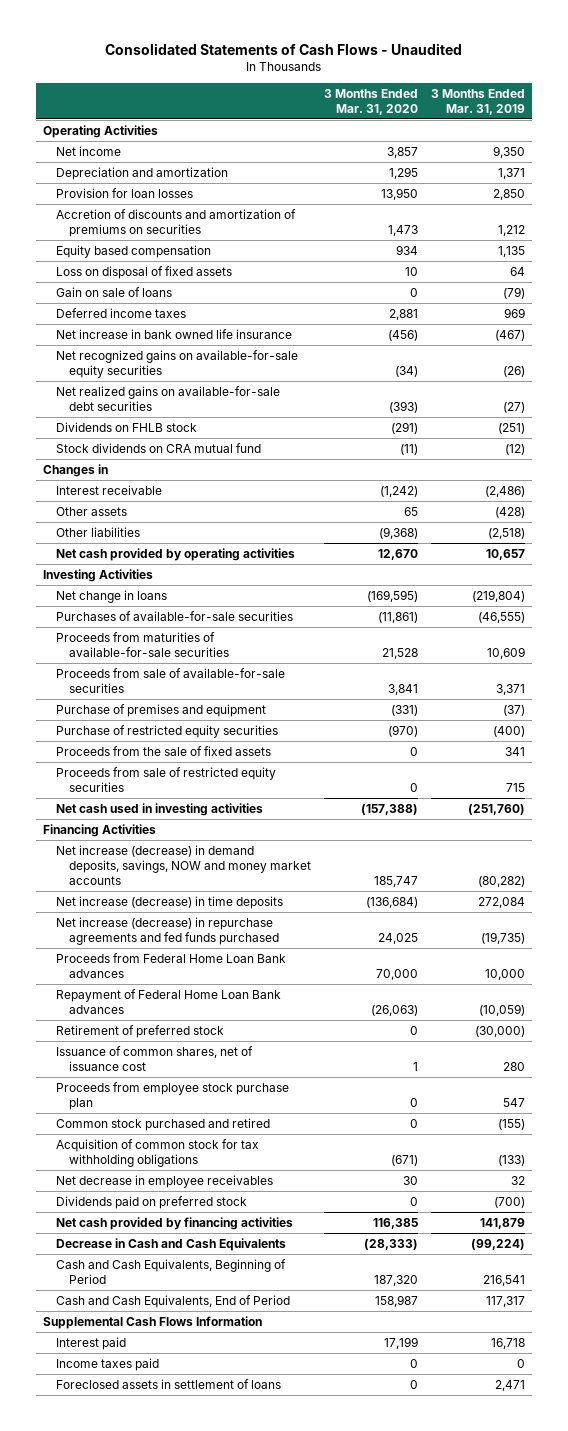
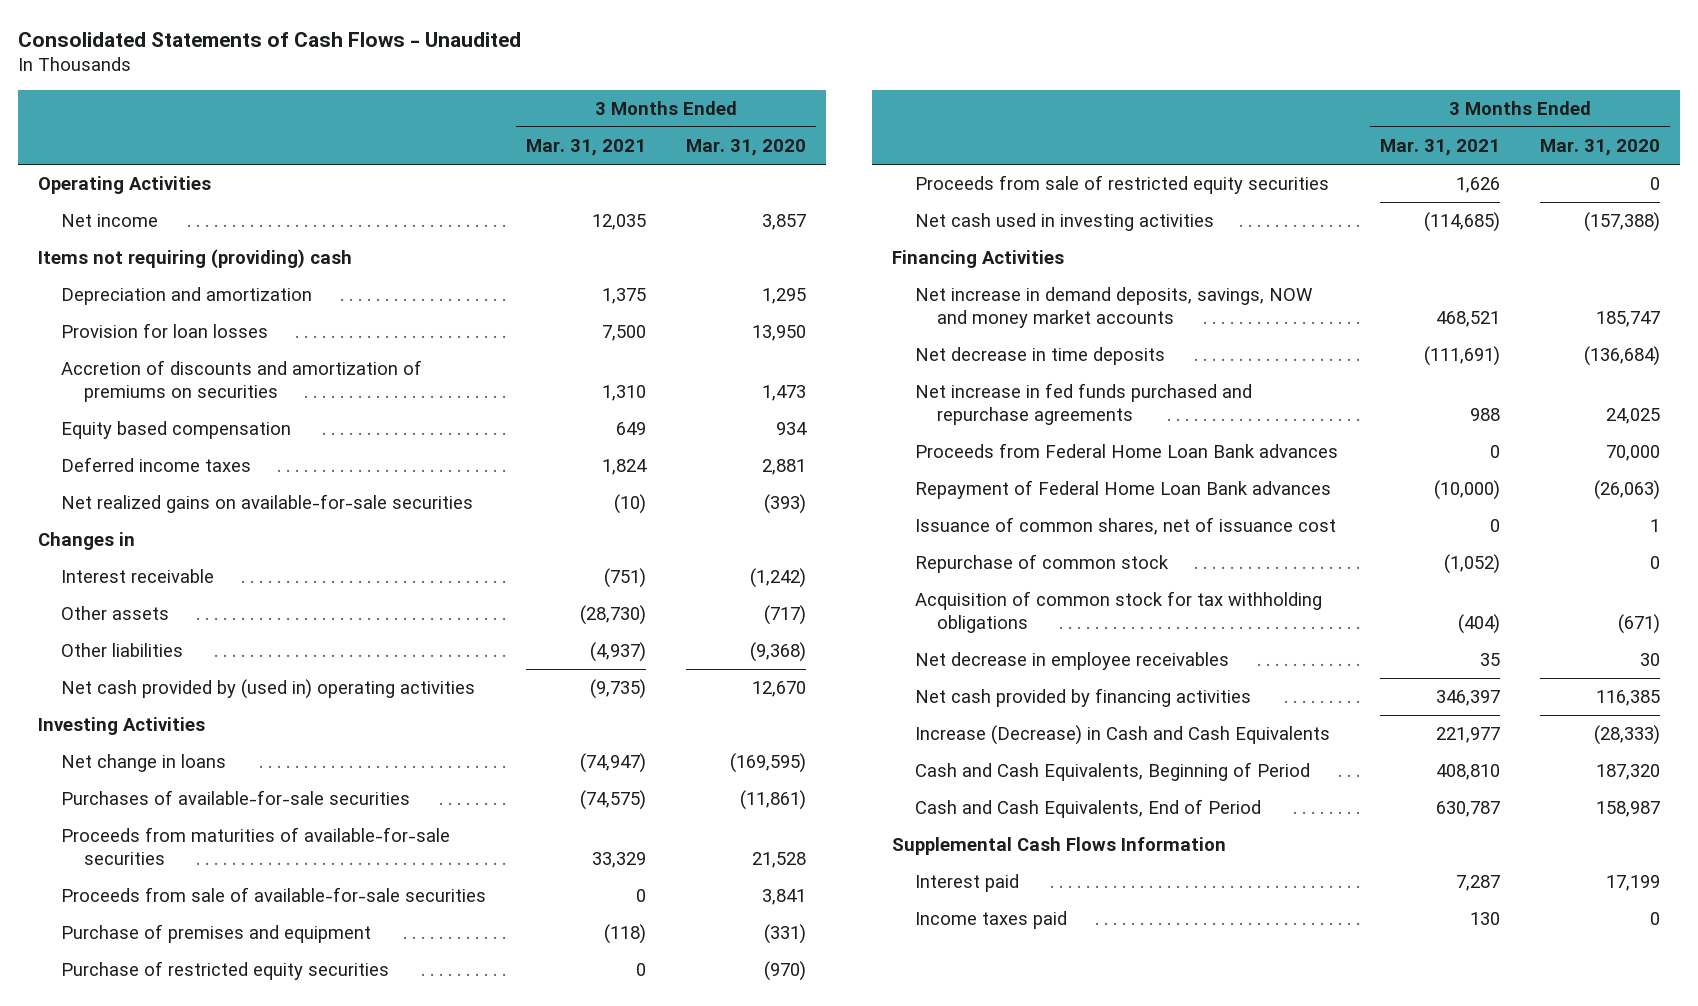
[430,89,525,115] 3 Months Ended Mar. 31, 2019 -> none
none -> [525,139,646,157] Mar. 31, 2021
none -> [38,249,353,269] Items not requiring (providing) cash
[55,265,232,279] Loss on disposal of fixed assets -> none
[55,286,172,297] Gain on sale of loans -> none
[55,328,292,339] Net increase in bank owned life insurance -> none
[55,349,298,378] Net recognized gains on available-for-sale equity securities -> none
[55,421,197,432] Dividends on FHLB stock -> none
[55,442,261,453] Stock dividends on CRA mutual fund -> none
[55,385,280,411] Net realized gains on available-for-sale debt securities -> [60,494,473,514] Net realized gains on available-for-sale securities
[403,506,418,516] 65 -> [764,605,807,626] (717)
[55,547,295,561] Net cash provided by operating activities -> [60,679,475,700] Net cash provided by (used in) operating activities
[55,745,271,756] Proceeds from the sale of fixed assets -> none
[55,844,311,885] Net increase (decrease) in demand deposits, savings, NOW and money market accounts -> [914,287,1313,329] Net increase in demand deposits, savings, NOW and money market accounts
[55,895,283,909] Net increase (decrease) in time deposits -> [914,347,1165,366] Net decrease in time deposits
[55,916,279,945] Net increase (decrease) in repurchase agreements and fed funds purchased -> [914,383,1252,426] Net increase in fed funds purchased and repurchase agreements
[55,1024,224,1038] Retirement of preferred stock -> none
[55,1081,289,1110] Proceeds from employee stock purchase plan -> none
[55,1117,270,1131] Common stock purchased and retired -> [914,554,1169,574] Repurchase of common stock
[55,1195,247,1209] Dividends paid on preferred stock -> none
[55,1237,286,1251] Decrease in Cash and Cash Equivalents -> [914,725,1330,746] Increase (Decrease) in Cash and Cash Equivalents
[55,1378,281,1389] Foreclosed assets in settlement of loans -> none

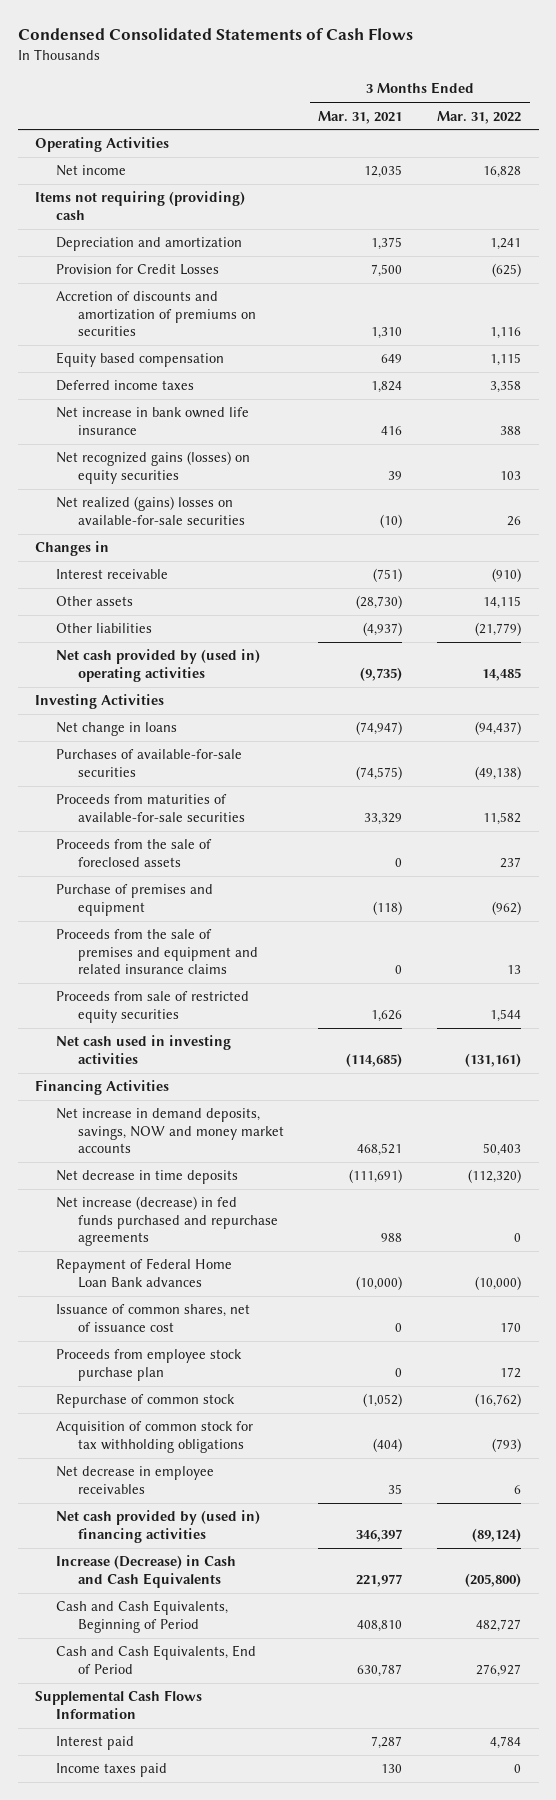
[18,31,522,47] Consolidated Statements of Cash Flows - Unaudited -> [17,28,413,41] Condensed Consolidated Statements of Cash Flows
[686,139,807,157] Mar. 31, 2020 -> none
none -> [437,110,522,124] Mar. 31, 2022
[60,323,268,339] Provision for loan losses -> [56,264,220,276] Provision for Credit Losses
none -> [56,407,250,435] Net increase in bank owned life insurance
none -> [56,451,251,484] Net recognized gains (losses) on equity securities
[60,494,473,514] Net realized gains on available-for-sale securities -> [56,496,245,525] Net realized (gains) losses on available-for-sale securities
[60,887,486,903] Proceeds from sale of available-for-sale securities -> none
none -> [56,839,213,867] Proceeds from the sale of foreclosed assets
[60,961,389,981] Purchase of restricted equity securities -> none
none -> [56,929,258,974] Proceeds from the sale of premises and equipment and related insurance claims
[914,443,1338,459] Proceeds from Federal Home Loan Bank advances -> none
[914,383,1252,426] Net increase in fed funds purchased and repurchase agreements -> [56,1196,278,1246] Net increase (decrease) in fed funds purchased and repurchase agreements
none -> [56,1349,243,1381] Proceeds from employee stock purchase plan
[914,688,1251,708] Net cash provided by financing activities -> [56,1510,261,1543] Net cash provided by (used in) financing activities

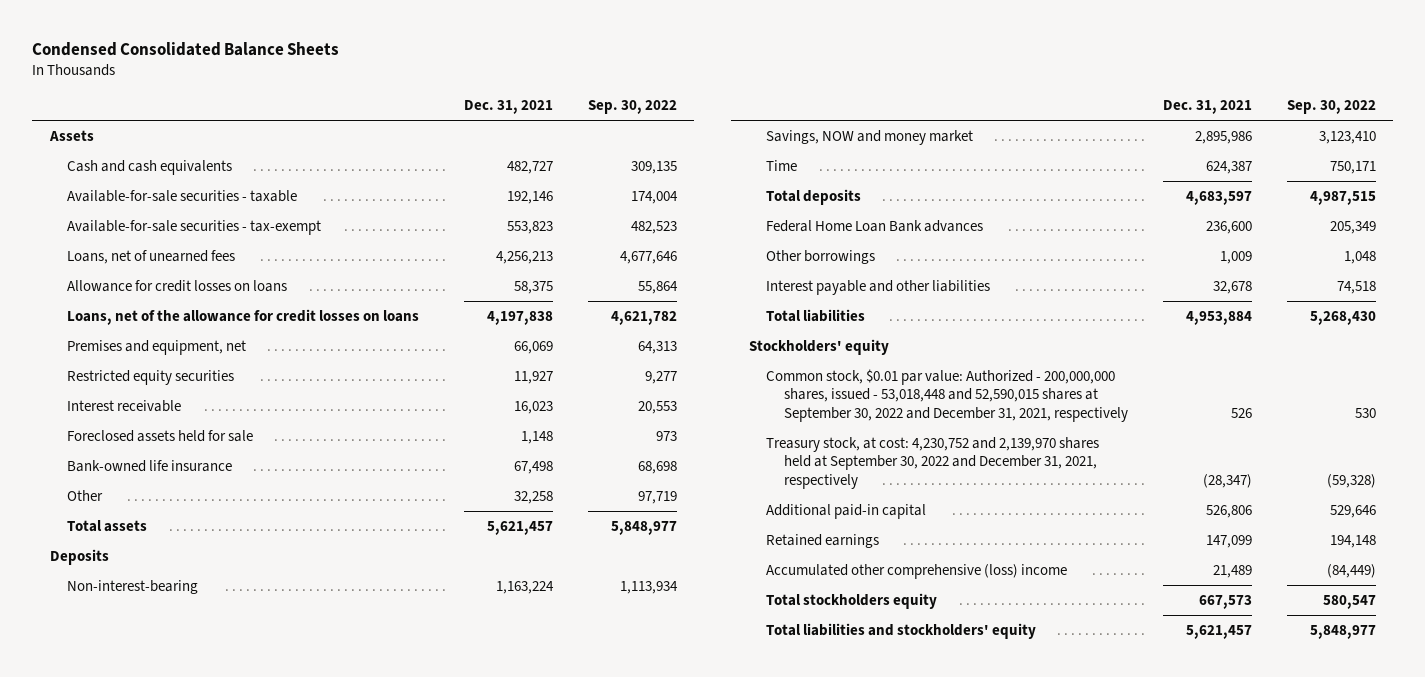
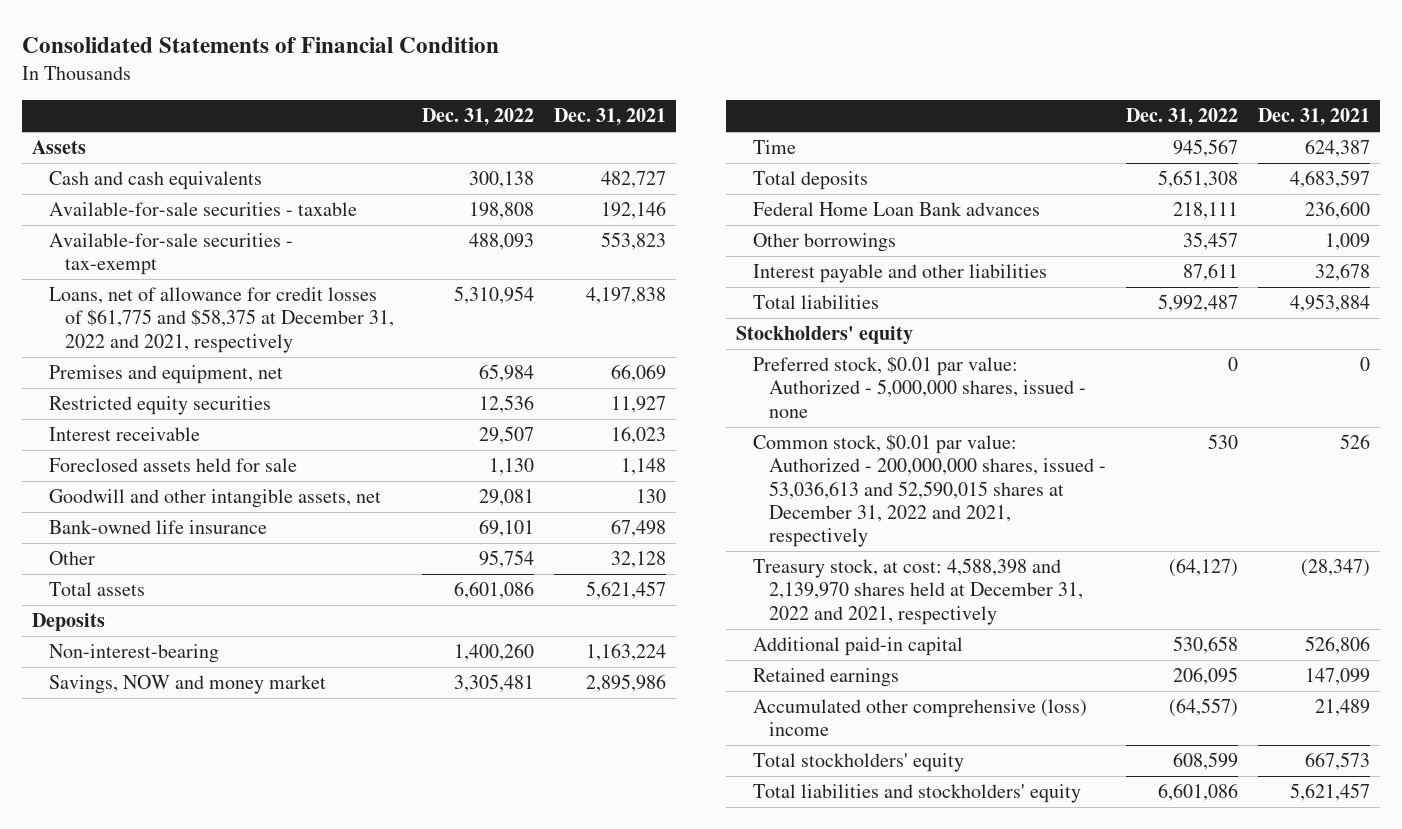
[32,42,340,57] Condensed Consolidated Balance Sheets -> [22,37,500,54] Consolidated Statements of Financial Condition
[587,100,677,115] Sep. 30, 2022 -> none
none -> [422,108,535,127] Dec. 31, 2022
[67,249,236,264] Loans, net of unearned fees -> none
[67,279,288,292] Allowance for credit losses on loans -> none
[67,308,420,325] Loans, net of the allowance for credit losses on loans -> [48,287,395,353] Loans, net of allowance for credit losses of $61,775 and $58,375 at December 31, 2022 and 2021, respectively
none -> [48,489,381,509] Goodwill and other intangible assets, net
[513,490,553,504] 32,258 -> [611,551,667,569] 32,128
none -> [752,356,1087,418] Preferred stock, $0.01 par value: Authorized - 5,000,000 shares, issued - none
[766,368,1128,422] Common stock, $0.01 par value: Authorized - 200,000,000 shares, issued - 53,018,448 and 52,590,015 shares at September 30, 2022 and December 31, 2021, respectively -> [752,434,1107,548] Common stock, $0.01 par value: Authorized - 200,000,000 shares, issued - 53,036,613 and 52,590,015 shares at December 31, 2022 and 2021, respectively
[766,436,1100,489] Treasury stock, at cost: 4,230,752 and 2,139,970 shares held at September 30, 2022 and December 31, 2021, respectively -> [752,558,1084,625] Treasury stock, at cost: 4,588,398 and 2,139,970 shares held at December 31, 2022 and 2021, respectively
[766,592,938,609] Total stockholders equity -> [752,753,964,773] Total stockholders' equity

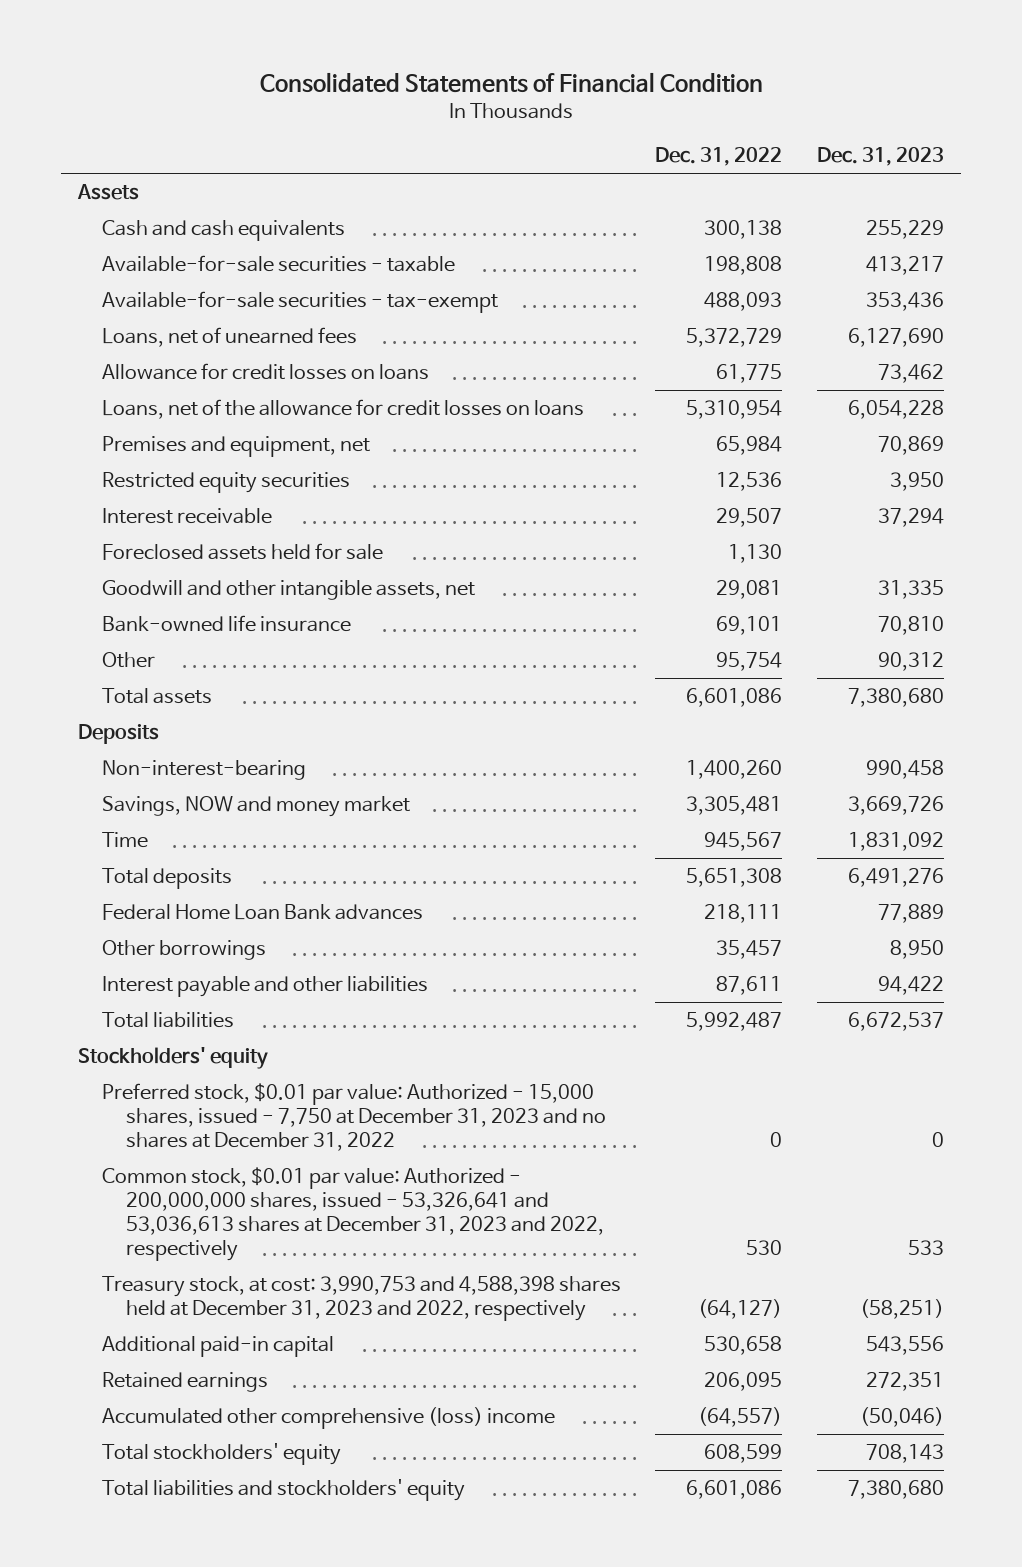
[554,108,667,127] Dec. 31, 2021 -> none
none -> [816,147,944,167] Dec. 31, 2023
none -> [102,326,358,347] Loans, net of unearned fees
none -> [102,362,430,380] Allowance for credit losses on loans
[48,287,395,353] Loans, net of allowance for credit losses of $61,775 and $58,375 at December 31, 2022 and 2021, respectively -> [102,398,585,419] Loans, net of the allowance for credit losses on loans
[752,356,1087,418] Preferred stock, $0.01 par value: Authorized - 5,000,000 shares, issued - none -> [102,1082,607,1151] Preferred stock, $0.01 par value: Authorized - 15,000 shares, issued - 7,750 at December 31, 2023 and no shares at December 31, 2022
[752,434,1107,548] Common stock, $0.01 par value: Authorized - 200,000,000 shares, issued - 53,036,613 and 52,590,015 shares at December 31, 2022 and 2021, respectively -> [102,1166,605,1261] Common stock, $0.01 par value: Authorized - 200,000,000 shares, issued - 53,326,641 and 53,036,613 shares at December 31, 2023 and 2022, respectively
[752,558,1084,625] Treasury stock, at cost: 4,588,398 and 2,139,970 shares held at December 31, 2022 and 2021, respectively -> [102,1275,622,1321] Treasury stock, at cost: 3,990,753 and 4,588,398 shares held at December 31, 2023 and 2022, respectively

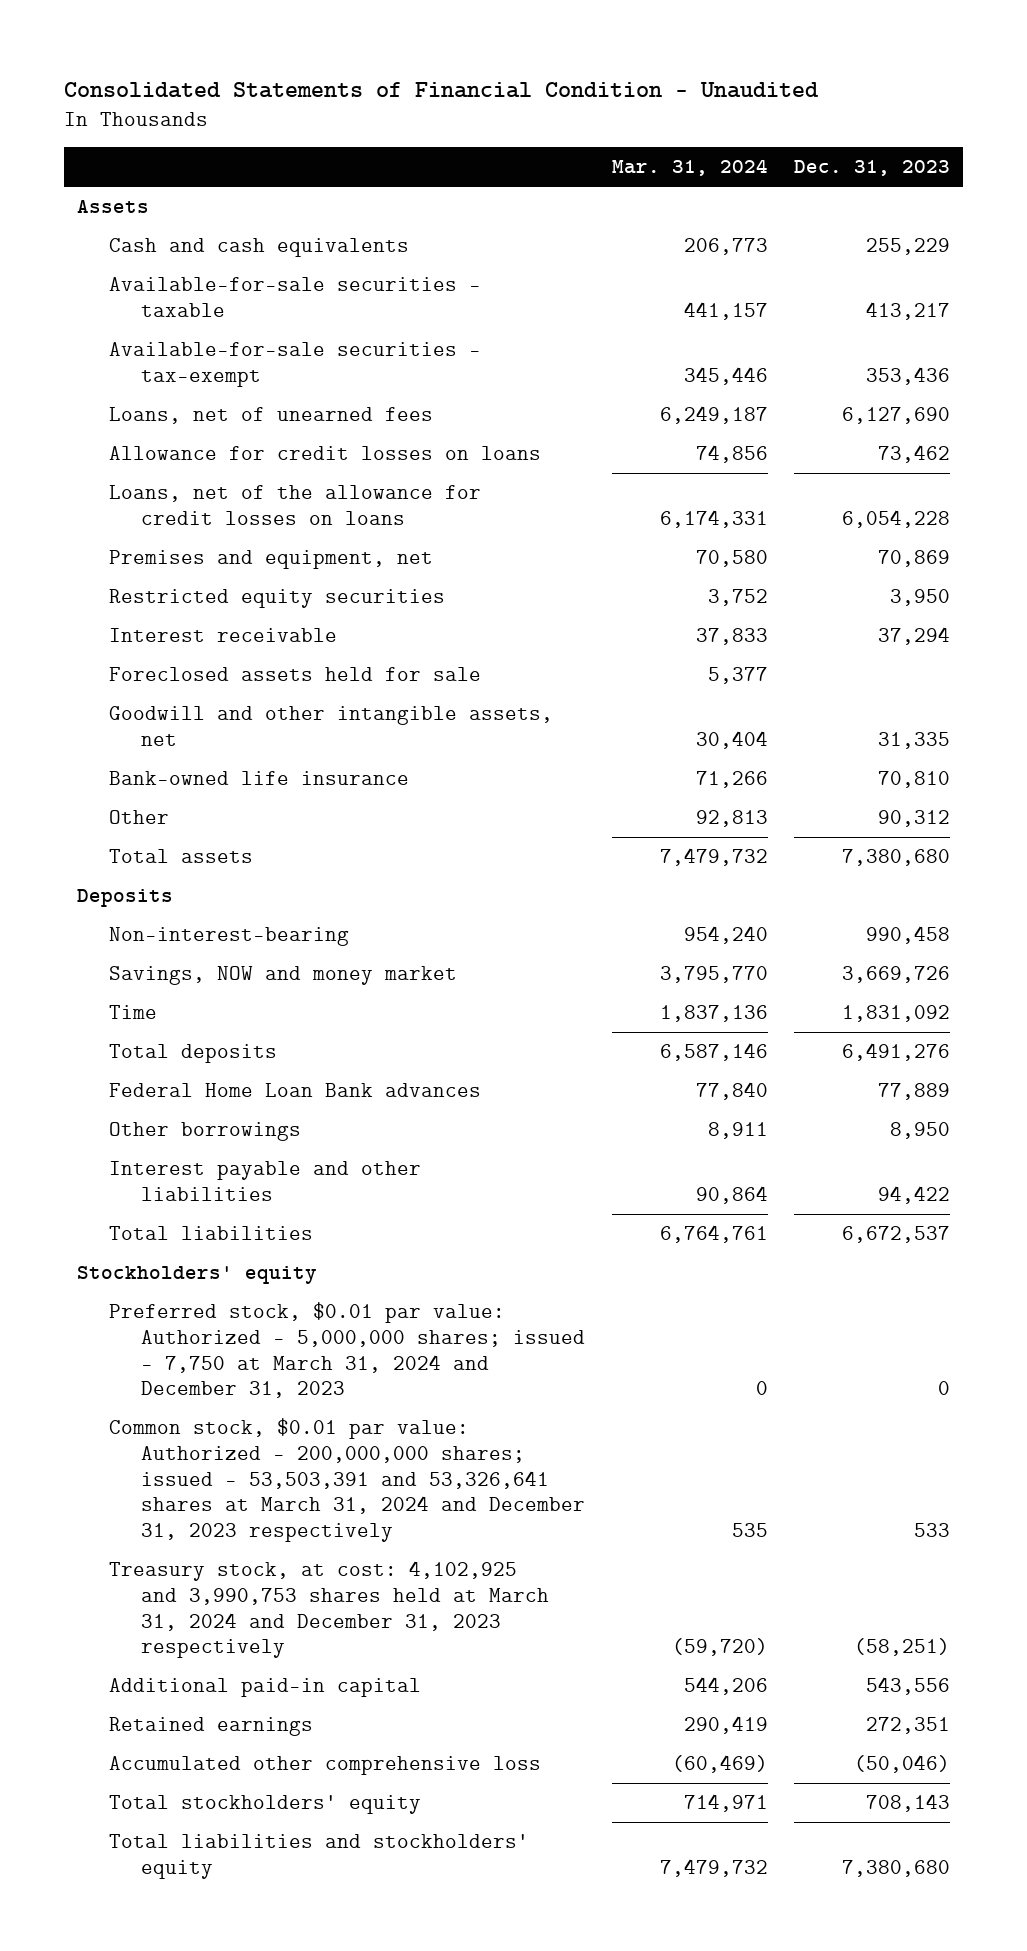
[259,72,763,94] Consolidated Statements of Financial Condition -> [63,82,819,99] Consolidated Statements of Financial Condition - Unaudited
[655,147,783,167] Dec. 31, 2022 -> none
none -> [611,159,768,177] Mar. 31, 2024
[102,1082,607,1151] Preferred stock, $0.01 par value: Authorized - 15,000 shares, issued - 7,750 at December 31, 2023 and no shares at December 31, 2022 -> [109,1301,586,1399] Preferred stock, $0.01 par value: Authorized - 5,000,000 shares; issued - 7,750 at March 31, 2024 and December 31, 2023
[102,1166,605,1261] Common stock, $0.01 par value: Authorized - 200,000,000 shares, issued - 53,326,641 and 53,036,613 shares at December 31, 2023 and 2022, respectively -> [109,1417,586,1543] Common stock, $0.01 par value: Authorized - 200,000,000 shares; issued - 53,503,391 and 53,326,641 shares at March 31, 2024 and December 31, 2023 respectively
[102,1275,622,1321] Treasury stock, at cost: 3,990,753 and 4,588,398 shares held at December 31, 2023 and 2022, respectively -> [109,1560,550,1659] Treasury stock, at cost: 4,102,925 and 3,990,753 shares held at March 31, 2024 and December 31, 2023 respectively
[102,1406,556,1429] Accumulated other comprehensive (loss) income -> [109,1755,542,1775] Accumulated other comprehensive loss

